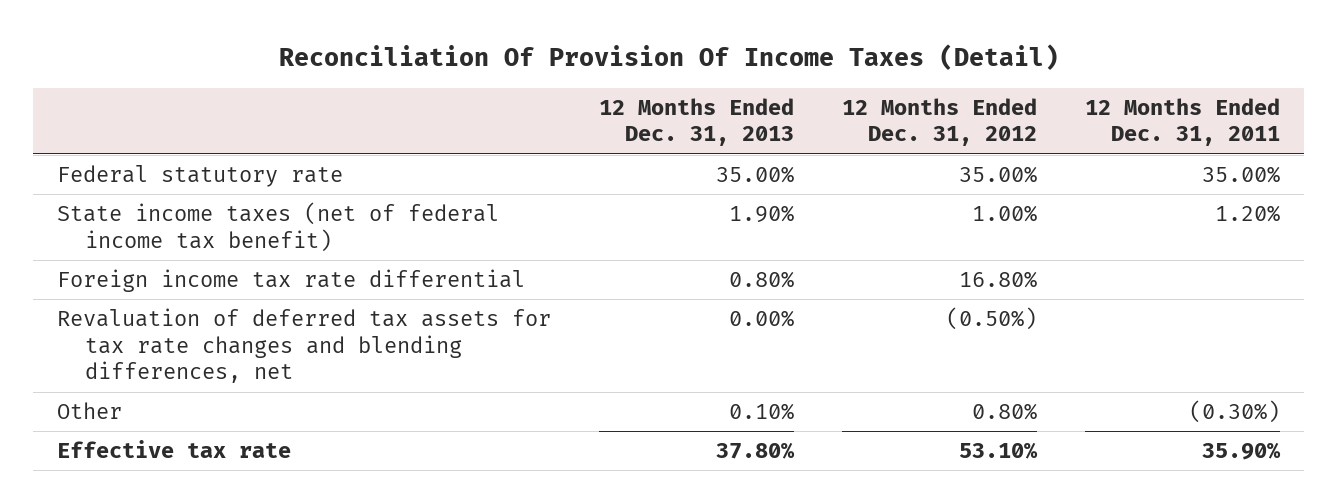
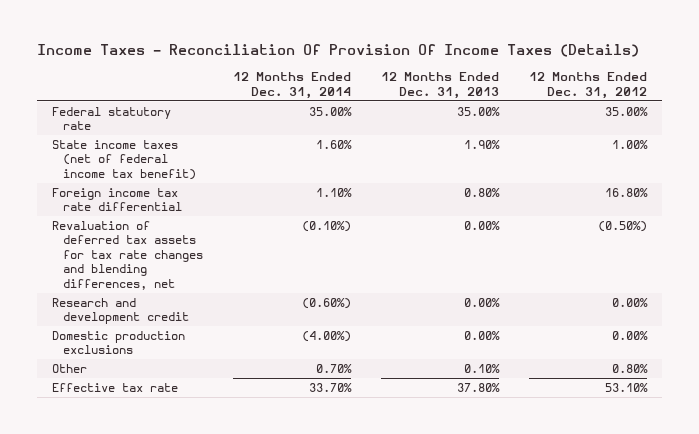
[278,44,1059,71] Reconciliation Of Provision Of Income Taxes (Detail) -> [37,44,640,58] Income Taxes - Reconciliation Of Provision Of Income Taxes (Details)
[1085,97,1281,147] 12 Months Ended Dec. 31, 2011 -> none
none -> [233,72,352,99] 12 Months Ended Dec. 31, 2014
none -> [52,298,190,325] Research and development credit
none -> [52,331,186,355] Domestic production exclusions

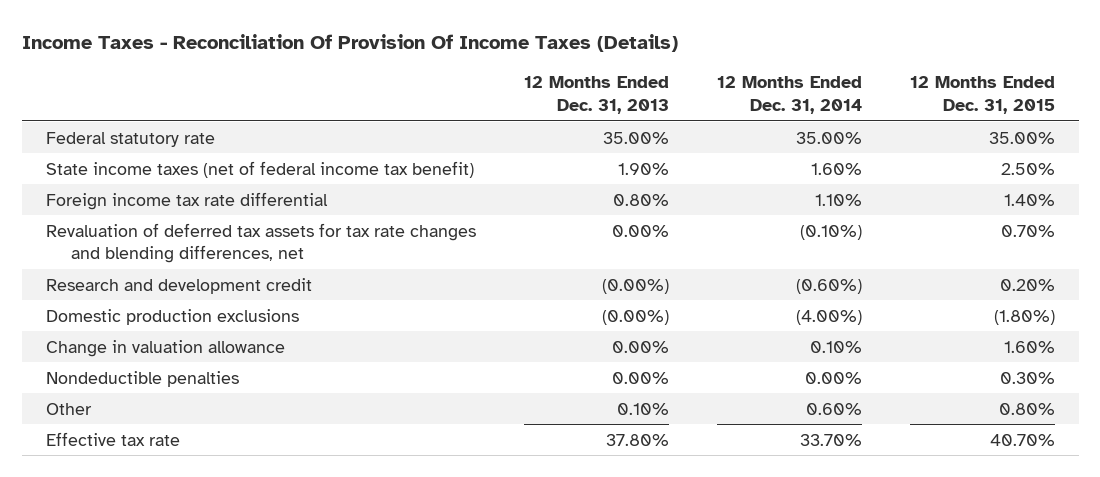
[529,72,648,99] 12 Months Ended Dec. 31, 2012 -> none
none -> [909,76,1055,114] 12 Months Ended Dec. 31, 2015
[464,298,501,308] 0.00% -> [601,278,669,294] (0.00%)
[464,331,501,341] 0.00% -> [601,309,669,325] (0.00%)
none -> [45,339,285,357] Change in valuation allowance
none -> [45,370,239,387] Nondeductible penalties
[316,364,353,374] 0.70% -> [805,402,862,415] 0.60%

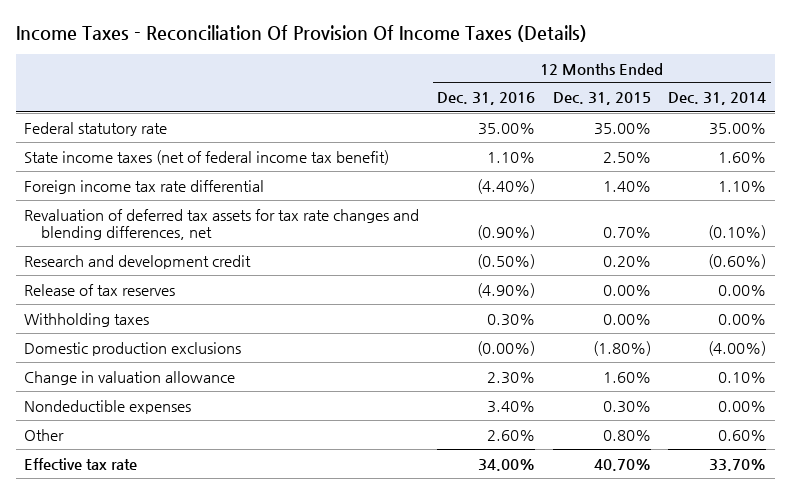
[523,76,669,114] 12 Months Ended Dec. 31, 2013 -> none
none -> [436,92,535,106] Dec. 31, 2016
none -> [24,283,176,296] Release of tax reserves
none -> [24,312,150,327] Withholding taxes
[45,370,239,387] Nondeductible penalties -> [24,399,192,414] Nondeductible expenses

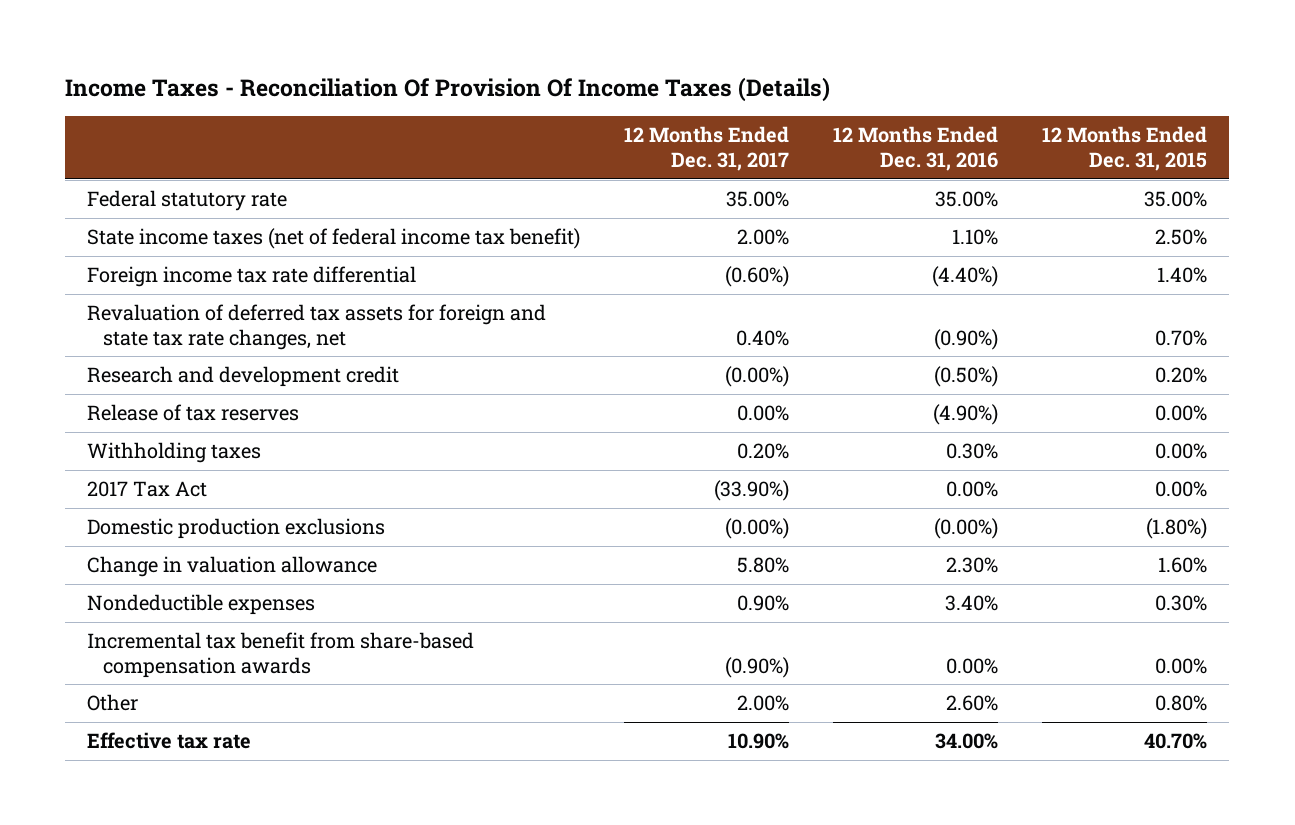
[668,92,767,106] Dec. 31, 2014 -> none
none -> [624,126,790,171] 12 Months Ended Dec. 31, 2017
[24,208,420,241] Revaluation of deferred tax assets for tax rate changes and blending differences, net -> [87,303,547,350] Revaluation of deferred tax assets for foreign and state tax rate changes, net
none -> [87,480,208,497] 2017 Tax Act
none -> [87,631,475,678] Incremental tax benefit from share-based compensation awards

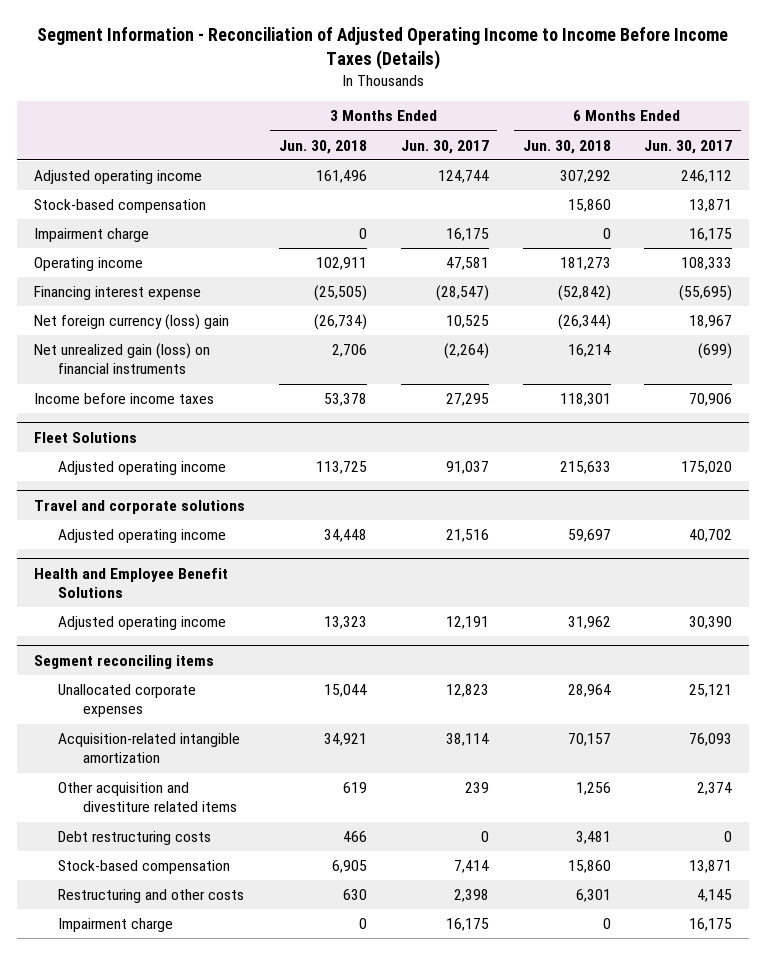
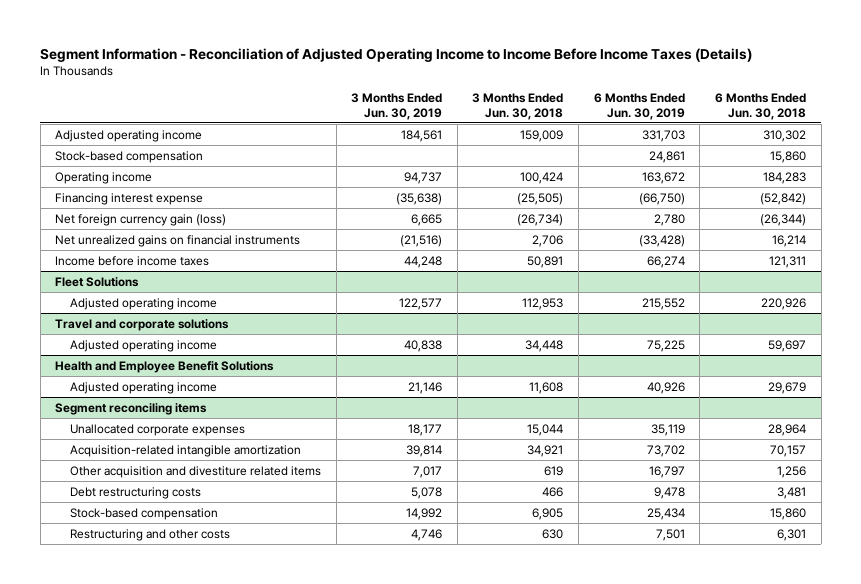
[400,139,489,154] Jun. 30, 2017 -> none
[644,139,733,154] Jun. 30, 2017 -> none
none -> [351,92,443,120] 3 Months Ended Jun. 30, 2019
none -> [593,92,685,120] 6 Months Ended Jun. 30, 2019
[315,170,367,184] 161,496 -> [520,129,564,142] 159,009
[559,170,611,184] 307,292 -> [763,129,807,142] 310,302
[34,228,150,243] Impairment charge -> none
[315,257,367,271] 102,911 -> [520,171,564,184] 100,424
[559,257,611,271] 181,273 -> [763,171,807,184] 184,283
[34,314,230,331] Net foreign currency (loss) gain -> [55,213,227,226] Net foreign currency gain (loss)
[34,343,211,375] Net unrealized gain (loss) on financial instruments -> [55,234,301,247] Net unrealized gains on financial instruments
[323,393,367,407] 53,378 -> [527,255,564,268] 50,891
[559,393,611,407] 118,301 -> [769,255,807,268] 121,311
[315,461,367,475] 113,725 -> [522,297,564,310] 112,953
[559,461,611,475] 215,633 -> [761,297,807,310] 220,926
[323,616,367,630] 13,323 -> [529,381,564,394] 11,608
[567,616,611,630] 31,962 -> [768,381,807,394] 29,679
[58,918,174,933] Impairment charge -> none

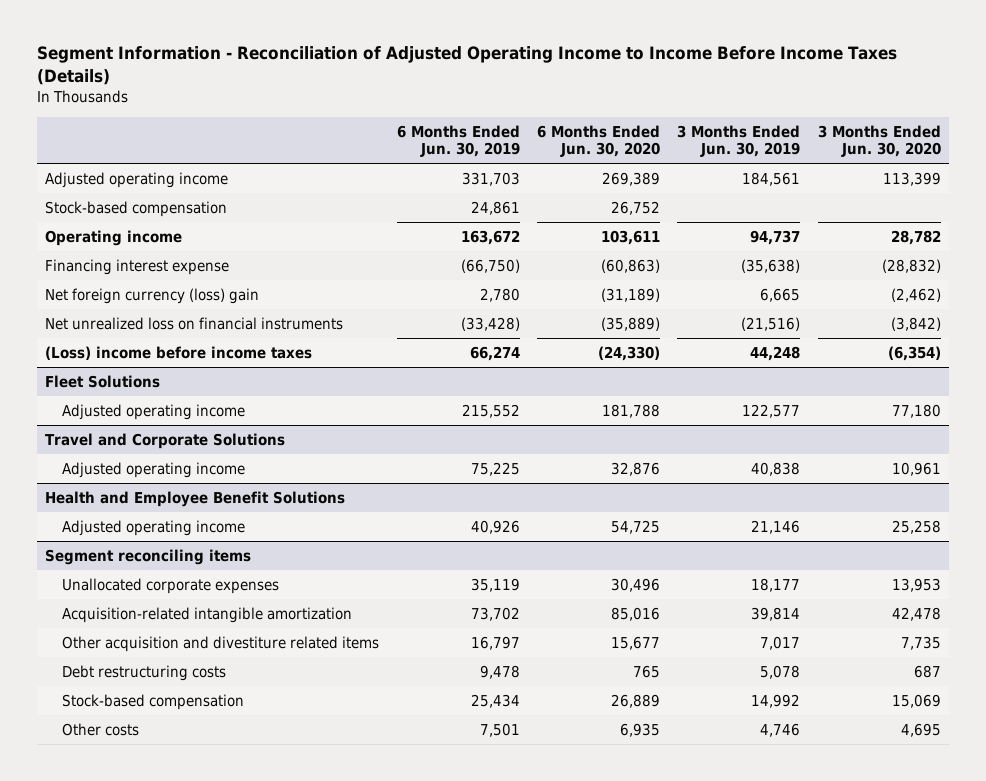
[472,92,564,120] 3 Months Ended Jun. 30, 2018 -> none
[715,92,807,120] 6 Months Ended Jun. 30, 2018 -> none
none -> [536,124,660,158] 6 Months Ended Jun. 30, 2020
none -> [817,124,941,158] 3 Months Ended Jun. 30, 2020
[55,213,227,226] Net foreign currency gain (loss) -> [45,287,260,304] Net foreign currency (loss) gain
[55,234,301,247] Net unrealized gains on financial instruments -> [45,316,344,330] Net unrealized loss on financial instruments
[55,255,210,266] Income before income taxes -> [45,345,313,360] (Loss) income before income taxes
[55,318,230,331] Travel and corporate solutions -> [45,432,286,449] Travel and Corporate Solutions
[69,528,230,541] Restructuring and other costs -> [62,722,140,736] Other costs

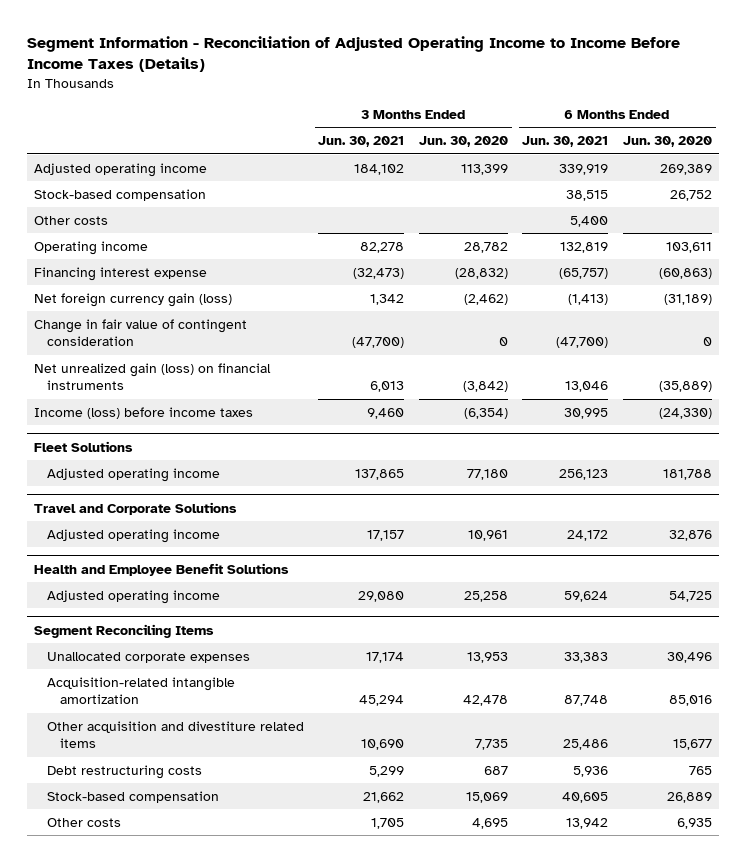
[396,124,520,158] 6 Months Ended Jun. 30, 2019 -> none
[677,124,801,158] 3 Months Ended Jun. 30, 2019 -> none
none -> [318,136,405,148] Jun. 30, 2021
none -> [522,136,609,148] Jun. 30, 2021
none -> [34,215,109,225] Other costs
[45,287,260,304] Net foreign currency (loss) gain -> [34,292,233,307] Net foreign currency gain (loss)
none -> [34,318,248,347] Change in fair value of contingent consideration
[45,316,344,330] Net unrealized loss on financial instruments -> [34,362,272,391] Net unrealized gain (loss) on financial instruments
[45,345,313,360] (Loss) income before income taxes -> [34,406,254,419] Income (loss) before income taxes
[45,548,252,565] Segment reconciling items -> [34,623,215,638] Segment Reconciling Items

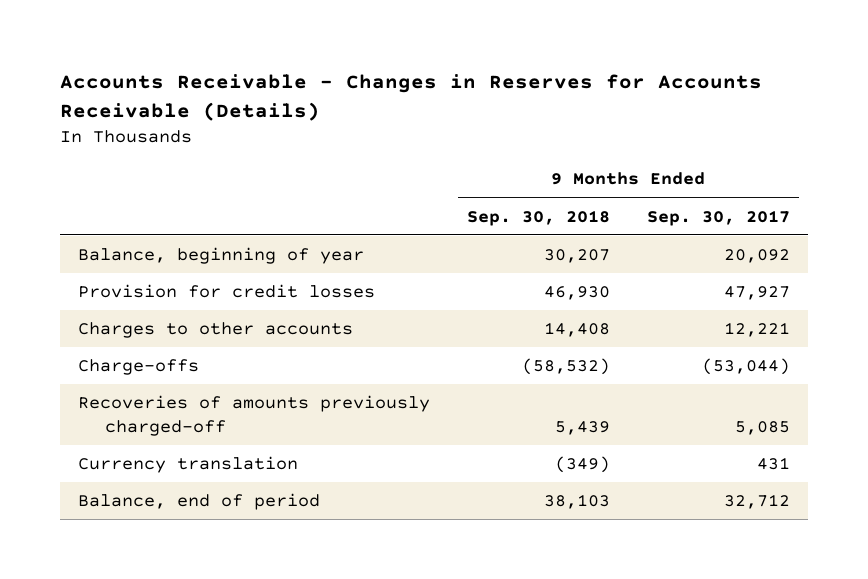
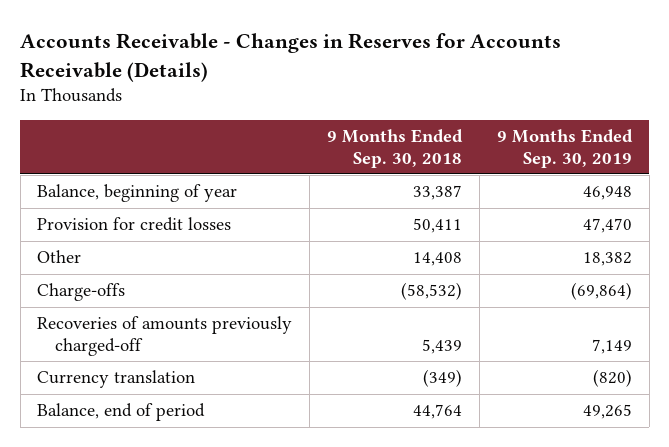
[646,209,790,226] Sep. 30, 2017 -> none
none -> [496,128,633,168] 9 Months Ended Sep. 30, 2019
[543,249,610,264] 30,207 -> [413,185,463,201] 33,387
[543,286,610,301] 46,930 -> [413,218,463,234] 50,411
[78,322,354,339] Charges to other accounts -> [37,250,82,264] Other
[543,494,610,510] 38,103 -> [413,404,463,420] 44,764

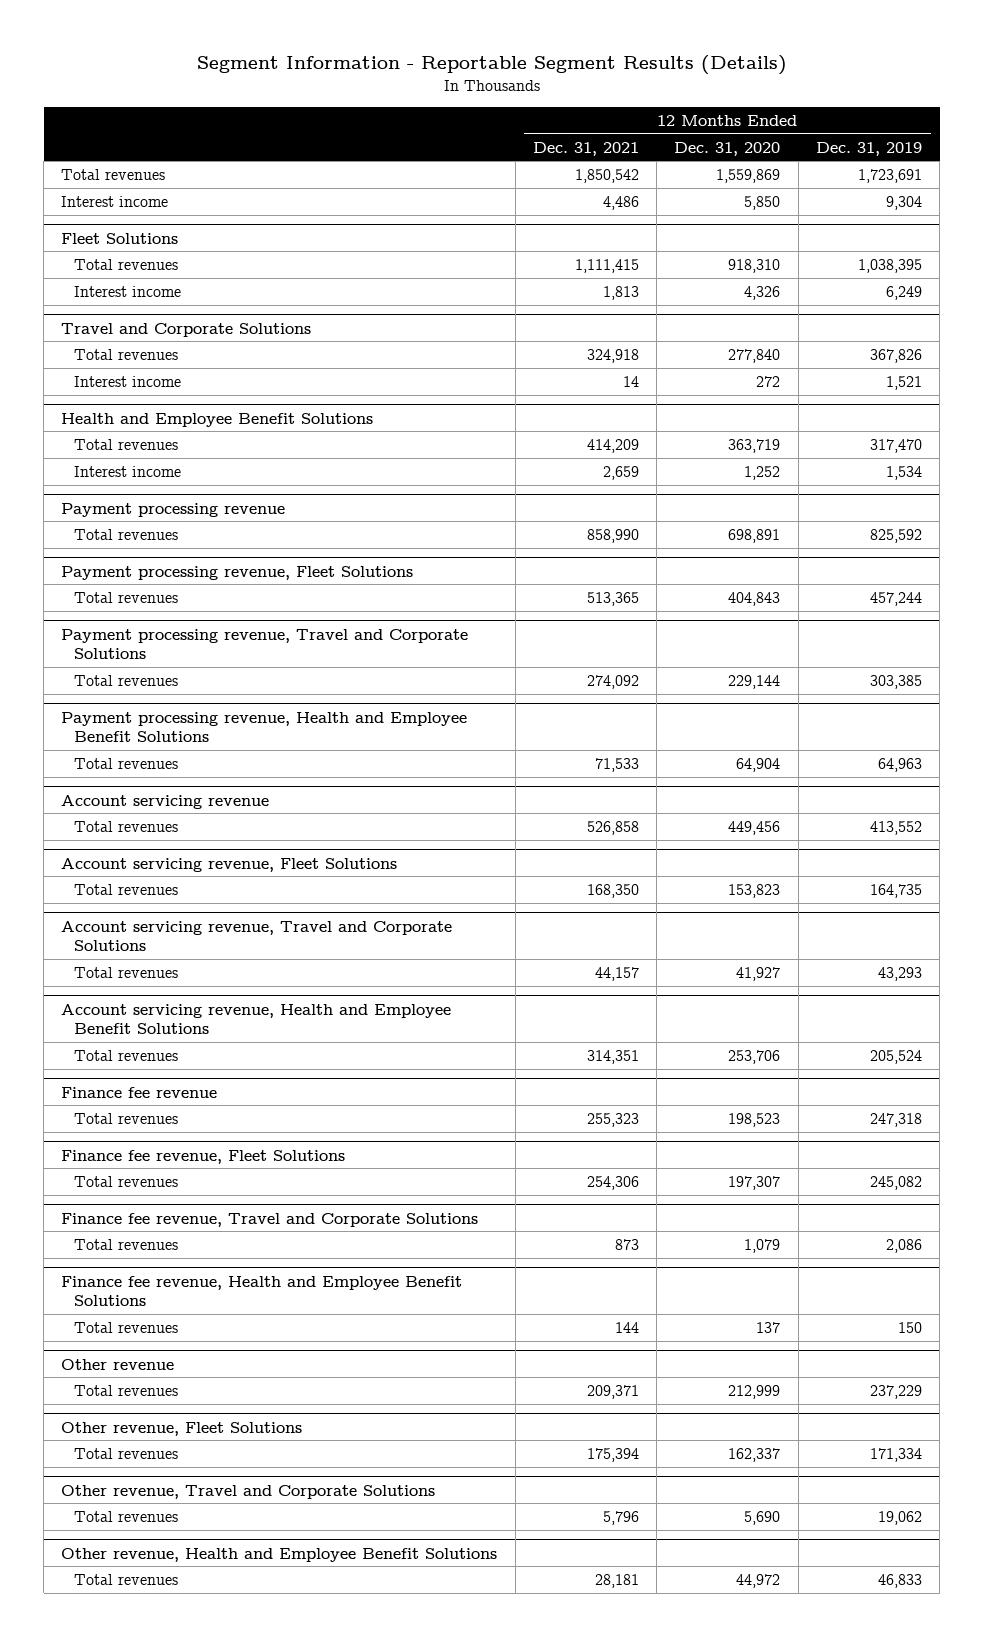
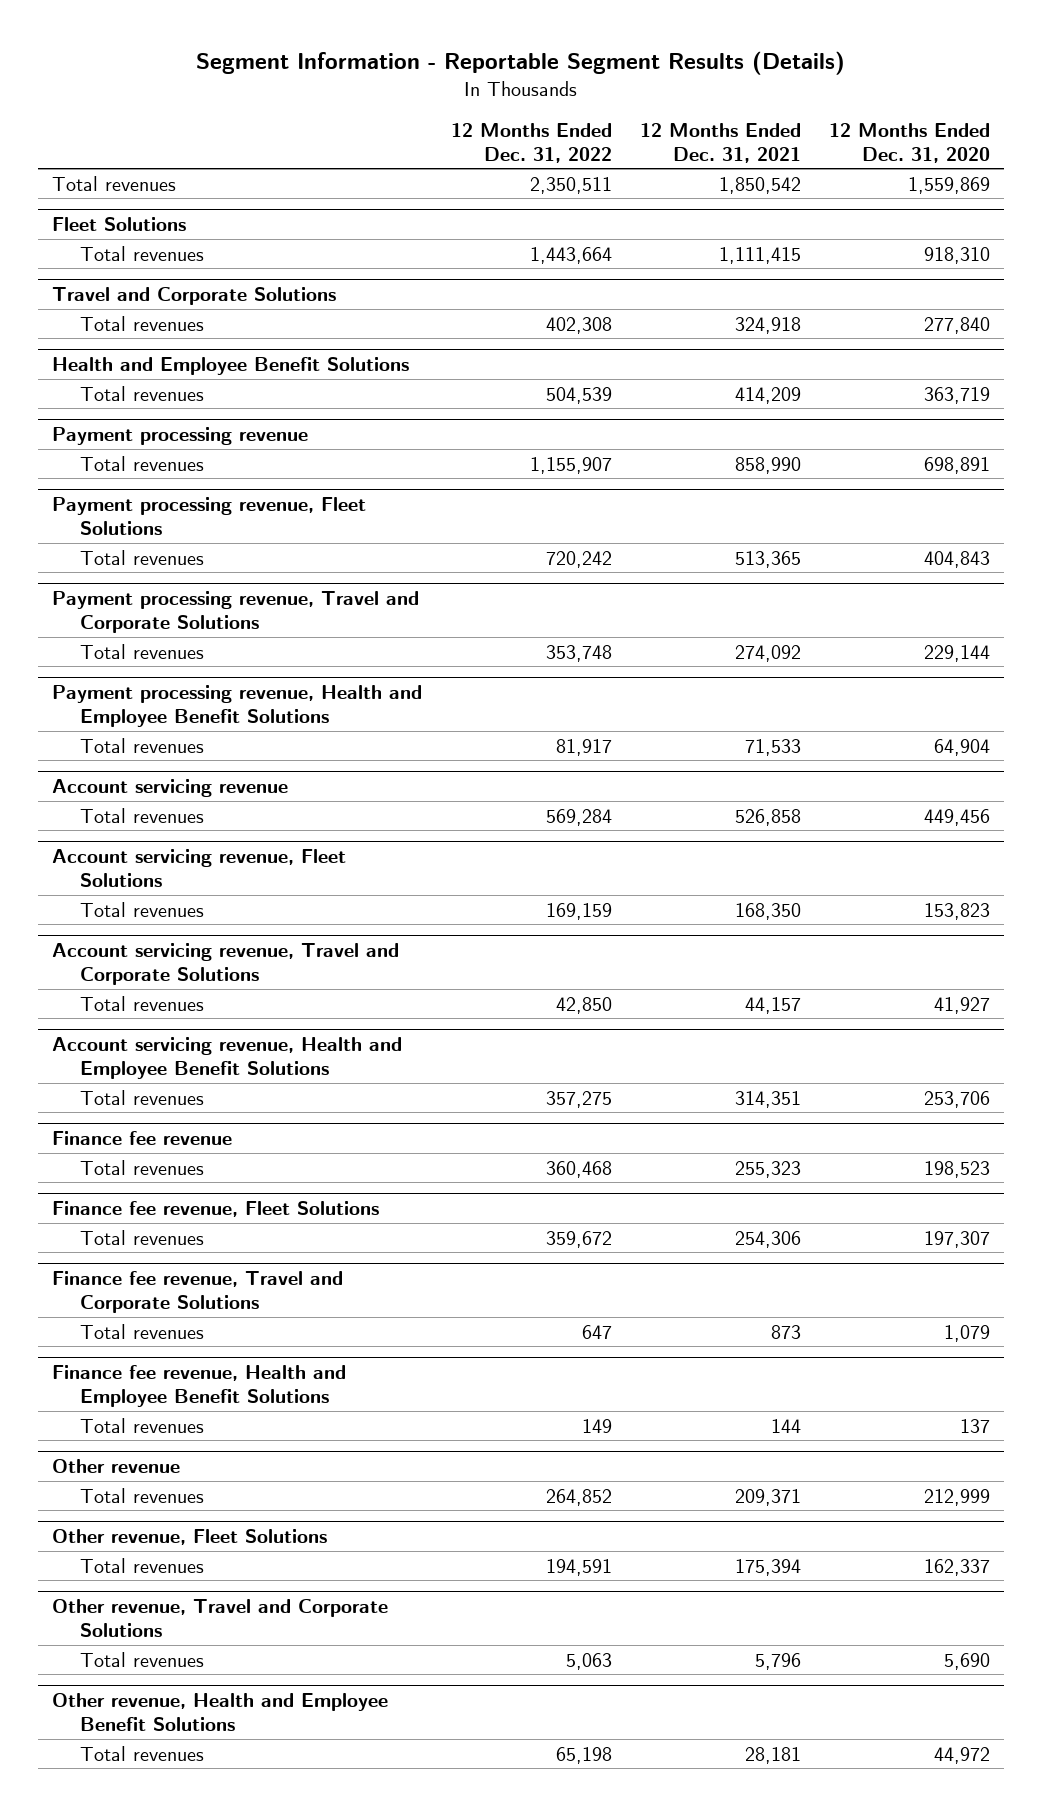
[815,141,922,156] Dec. 31, 2019 -> none
none -> [450,123,612,163] 12 Months Ended Dec. 31, 2022
[61,195,169,207] Interest income -> none
[73,285,181,297] Interest income -> none
[73,375,181,387] Interest income -> none
[73,465,181,477] Interest income -> none

